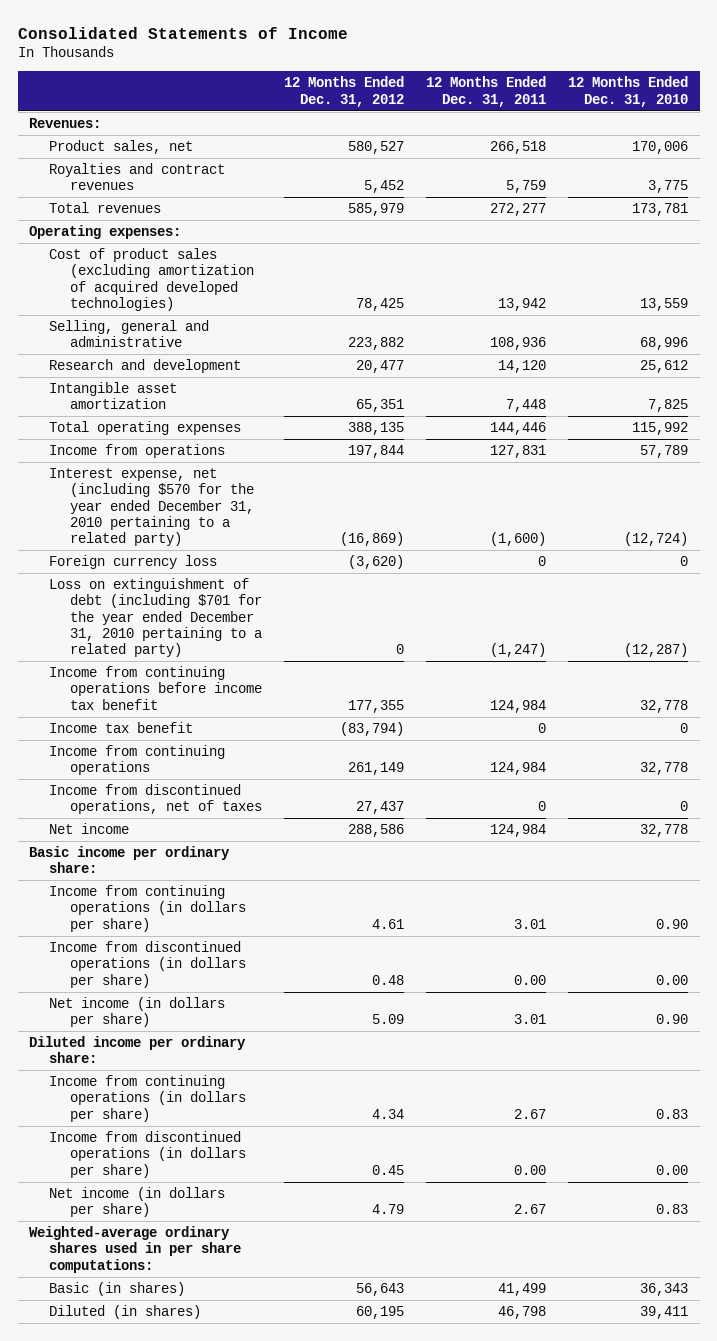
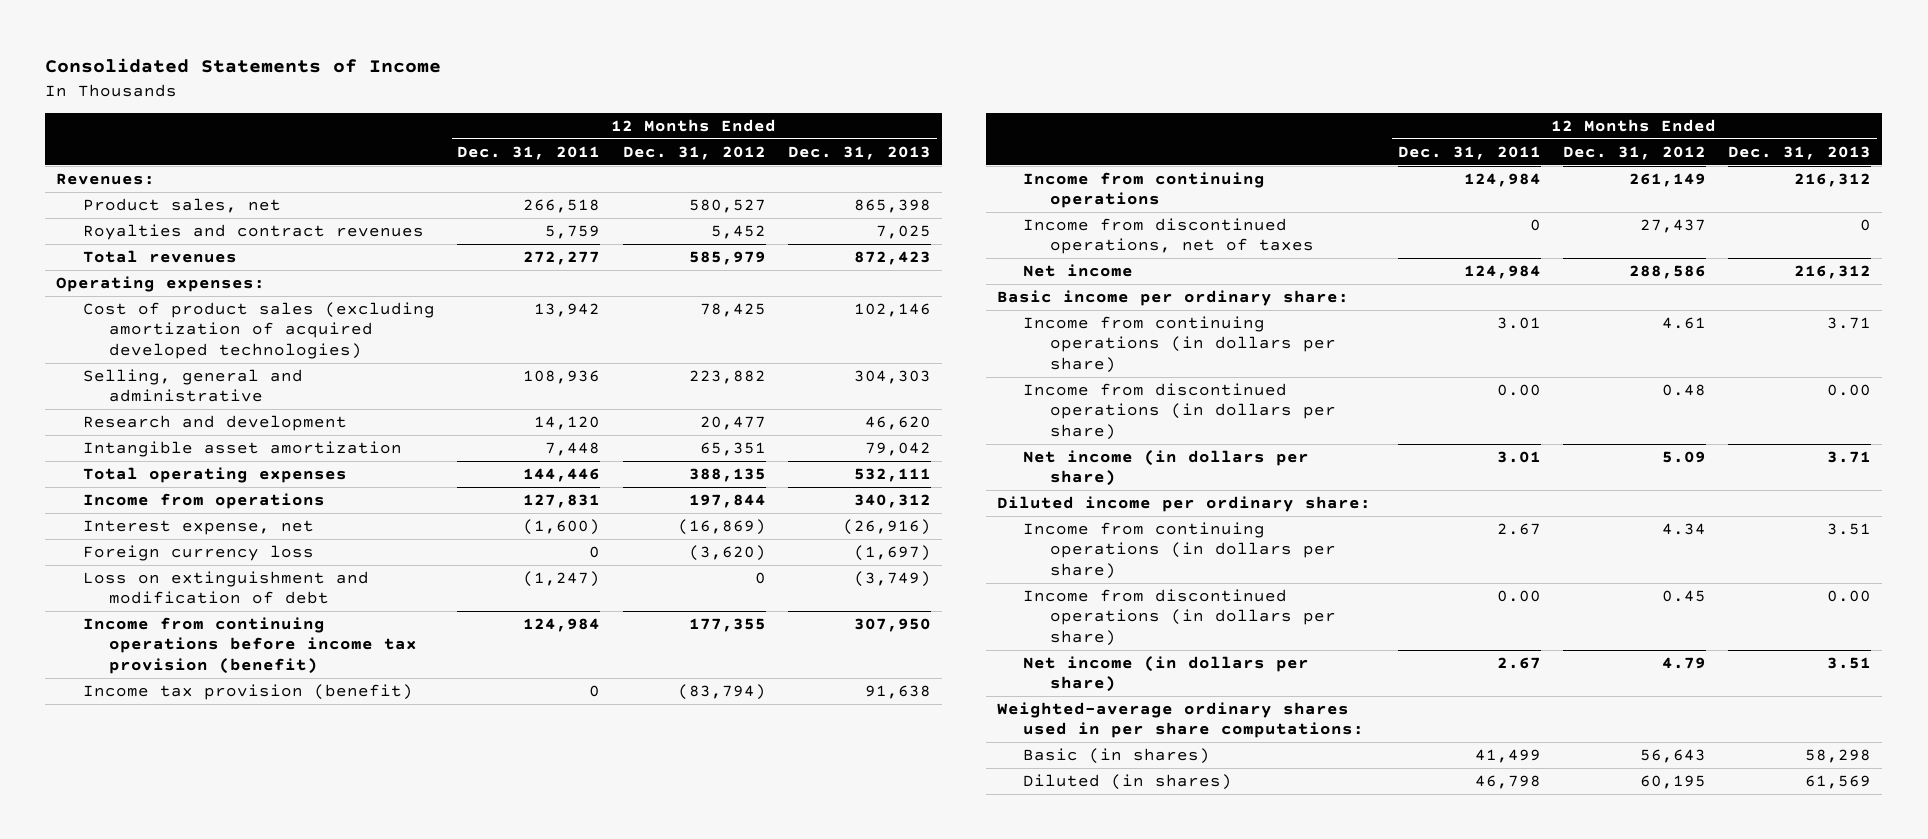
[568,76,689,107] 12 Months Ended Dec. 31, 2010 -> none
none -> [787,145,931,160] Dec. 31, 2013
[49,468,254,547] Interest expense, net (including $570 for the year ended December 31, 2010 pertaining to a related party) -> [82,520,314,536] Interest expense, net
[49,578,262,658] Loss on extinguishment of debt (including $701 for the year ended December 31, 2010 pertaining to a related party) -> [82,571,369,605] Loss on extinguishment and modification of debt
[49,666,262,710] Income from continuing operations before income tax benefit -> [82,617,418,674] Income from continuing operations before income tax provision (benefit)
[49,722,194,734] Income tax benefit -> [82,684,413,701] Income tax provision (benefit)

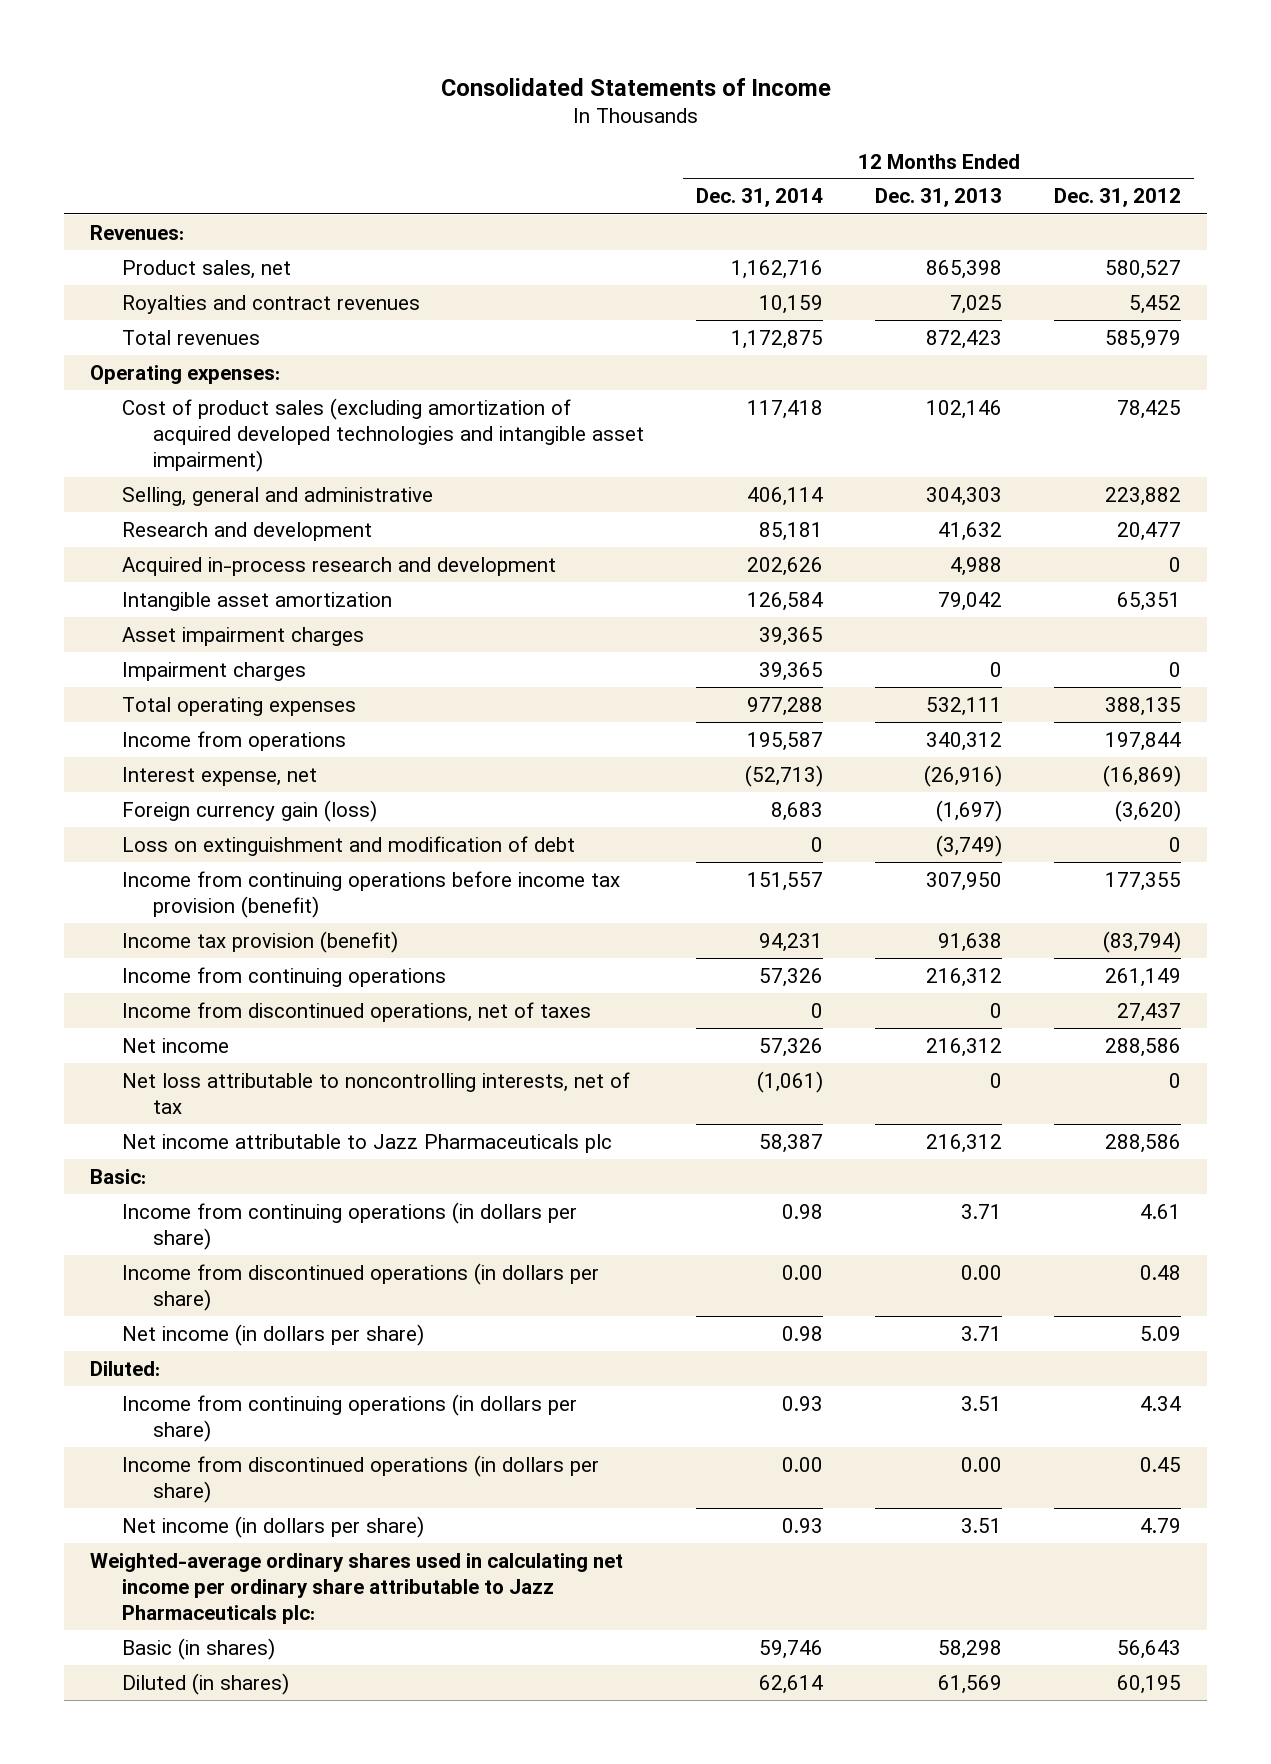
[457,145,601,160] Dec. 31, 2011 -> none
none -> [696,188,824,208] Dec. 31, 2014
[82,302,435,359] Cost of product sales (excluding amortization of acquired developed technologies) -> [121,397,644,473] Cost of product sales (excluding amortization of acquired developed technologies and intangible asset impairment)
[864,416,931,431] 46,620 -> [938,521,1003,541] 41,632
none -> [121,556,556,576] Acquired in-process research and development
none -> [121,626,364,646] Asset impairment charges
none -> [121,661,306,681] Impairment charges
[82,545,314,562] Foreign currency loss -> [121,799,377,822] Foreign currency gain (loss)
none -> [121,1071,630,1114] Net loss attributable to noncontrolling interests, net of tax
none -> [121,1133,612,1153] Net income attributable to Jazz Pharmaceuticals plc
[996,290,1349,307] Basic income per ordinary share: -> [90,1168,147,1184] Basic:
[996,496,1371,513] Diluted income per ordinary share: -> [90,1360,161,1376] Diluted:
[996,702,1365,739] Weighted-average ordinary shares used in per share computations: -> [90,1552,624,1625] Weighted-average ordinary shares used in calculating net income per ordinary share attributable to Jazz Pharmaceuticals plc:

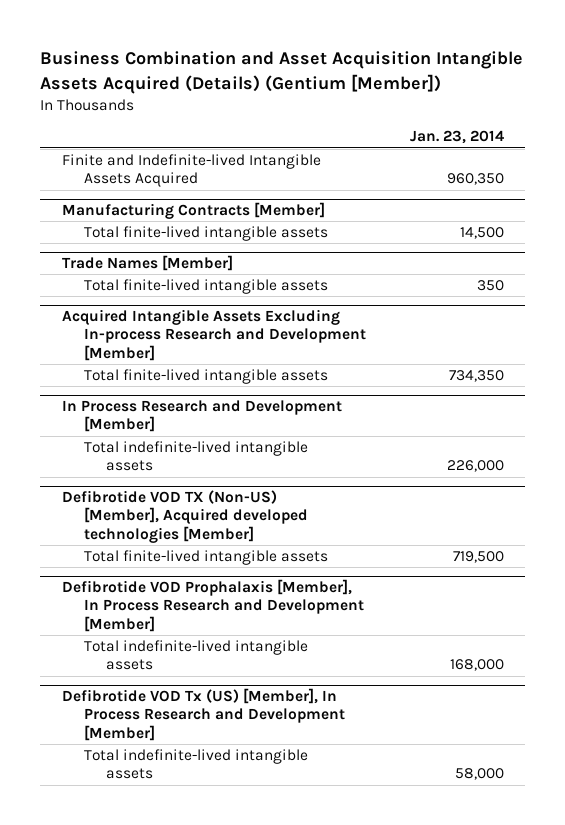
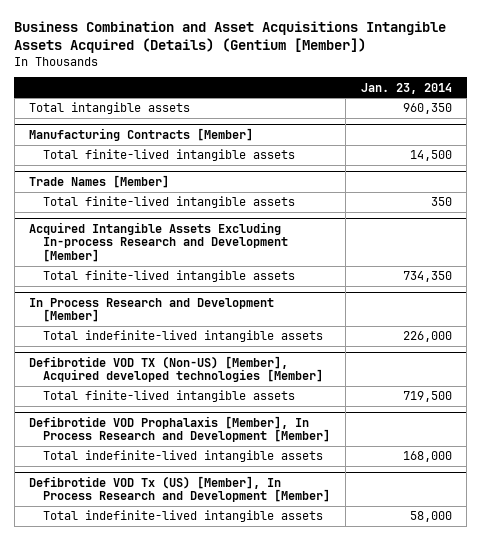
[39,51,523,94] Business Combination and Asset Acquisition Intangible Assets Acquired (Details) (Gentium [Member]) -> [14,21,447,54] Business Combination and Asset Acquisitions Intangible Assets Acquired (Details) (Gentium [Member])
[61,154,321,188] Finite and Indefinite-lived Intangible Assets Acquired -> [29,102,191,115] Total intangible assets

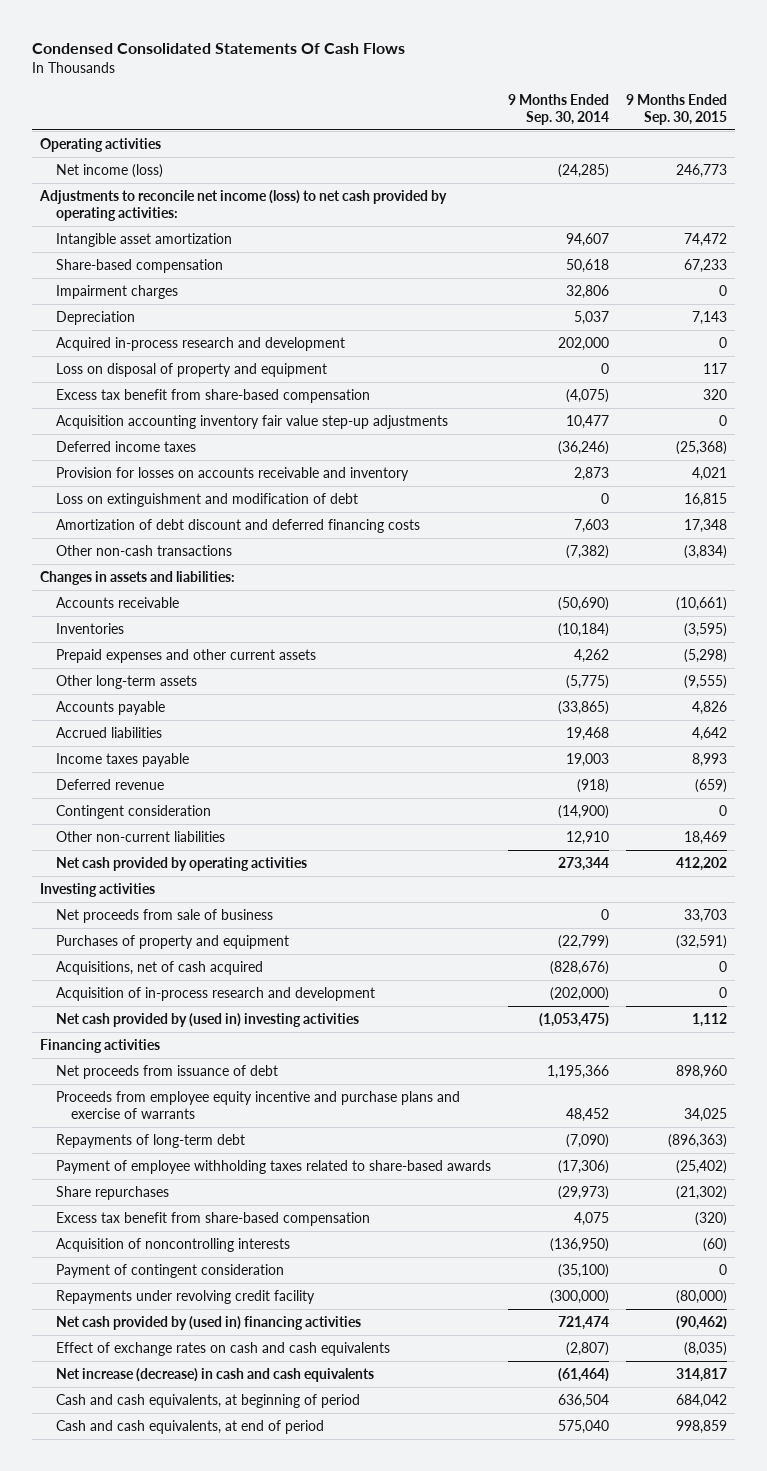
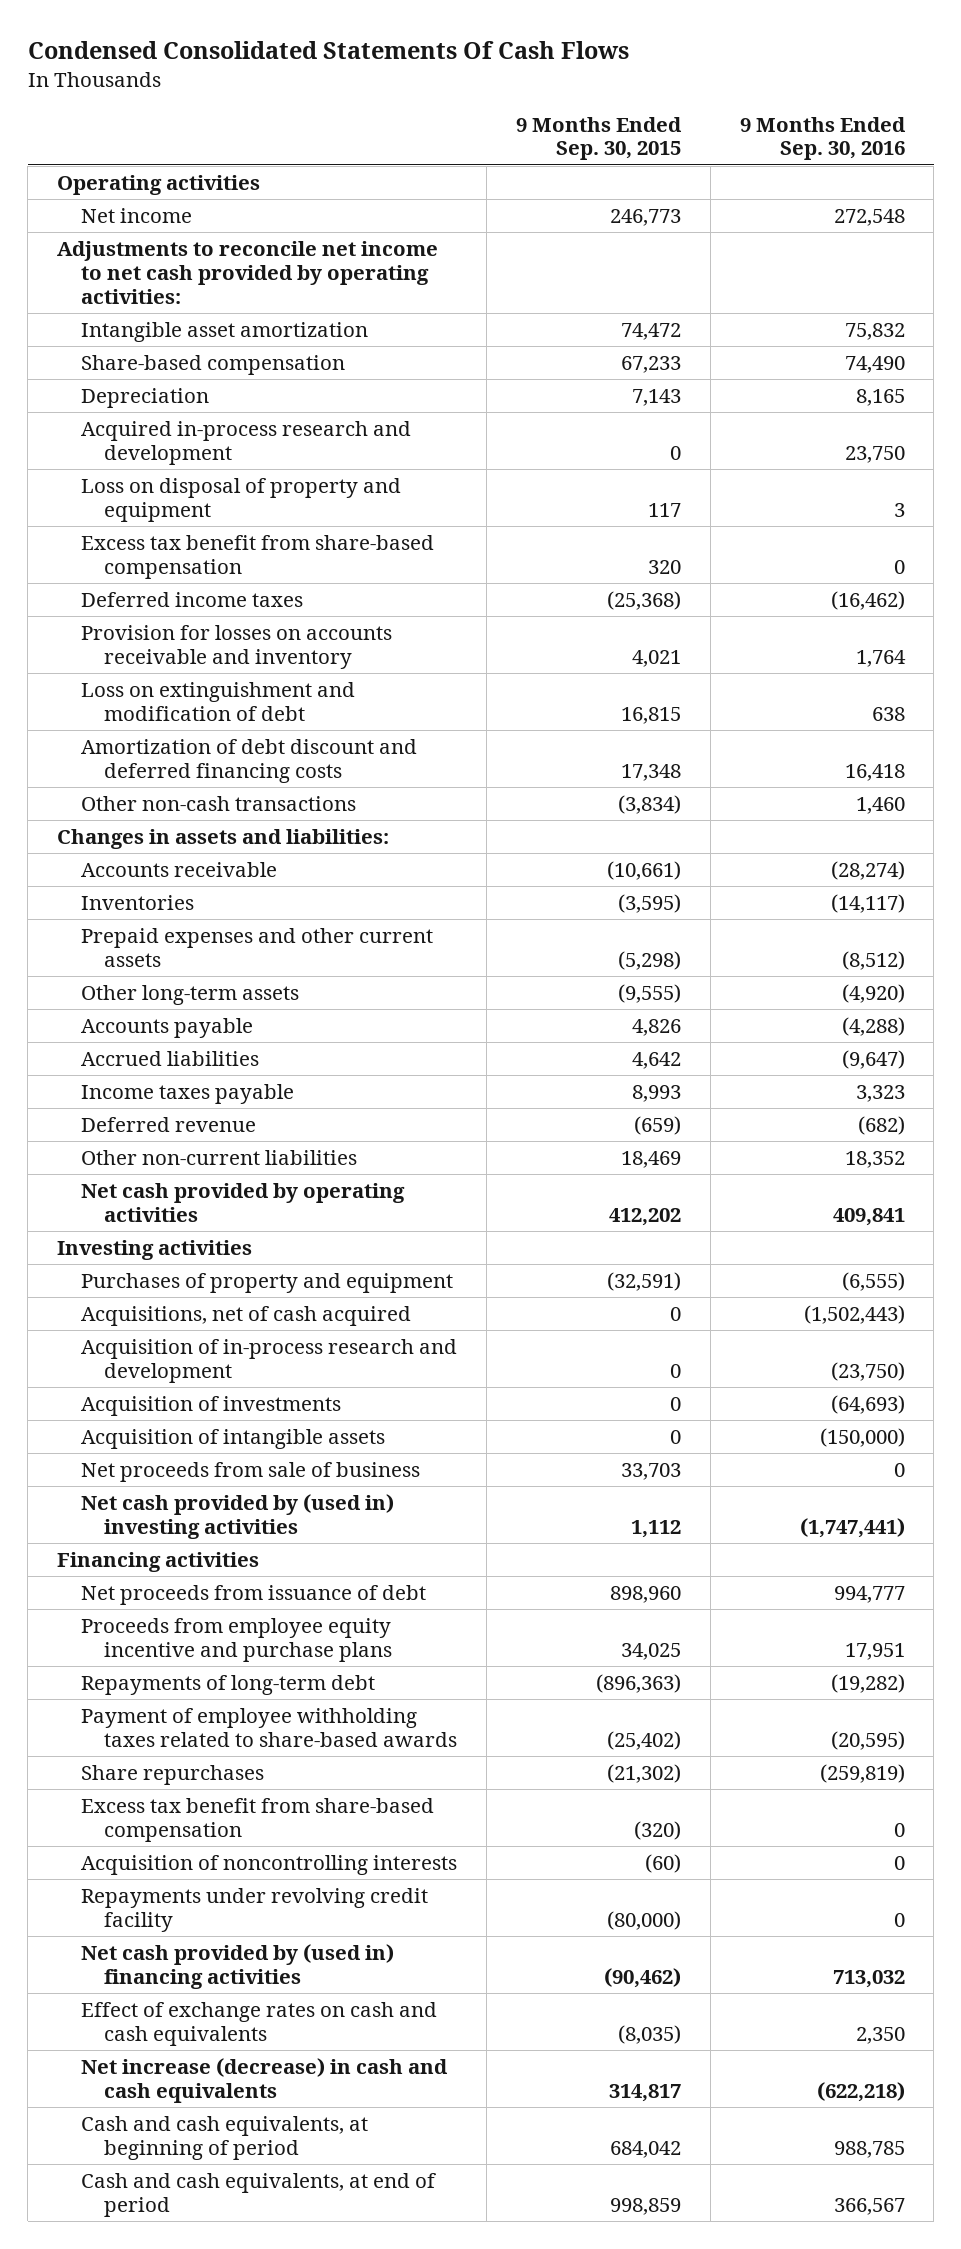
[507,93,609,125] 9 Months Ended Sep. 30, 2014 -> none
none -> [739,116,906,161] 9 Months Ended Sep. 30, 2016
[55,163,163,178] Net income (loss) -> [80,207,192,223] Net income
[39,189,448,222] Adjustments to reconcile net income (loss) to net cash provided by operating activities: -> [56,240,438,304] Adjustments to reconcile net income to net cash provided by operating activities:
[55,284,178,299] Impairment charges -> none
[55,414,448,429] Acquisition accounting inventory fair value step-up adjustments -> none
[55,804,211,819] Contingent consideration -> none
none -> [80,1395,341,1416] Acquisition of investments
none -> [80,1428,385,1449] Acquisition of intangible assets
[55,908,273,923] Net proceeds from sale of business -> [80,1461,420,1482] Net proceeds from sale of business
[55,1090,460,1120] Proceeds from employee equity incentive and purchase plans and exercise of warrants -> [80,1617,393,1662] Proceeds from employee equity incentive and purchase plans
[55,1263,284,1278] Payment of contingent consideration -> none

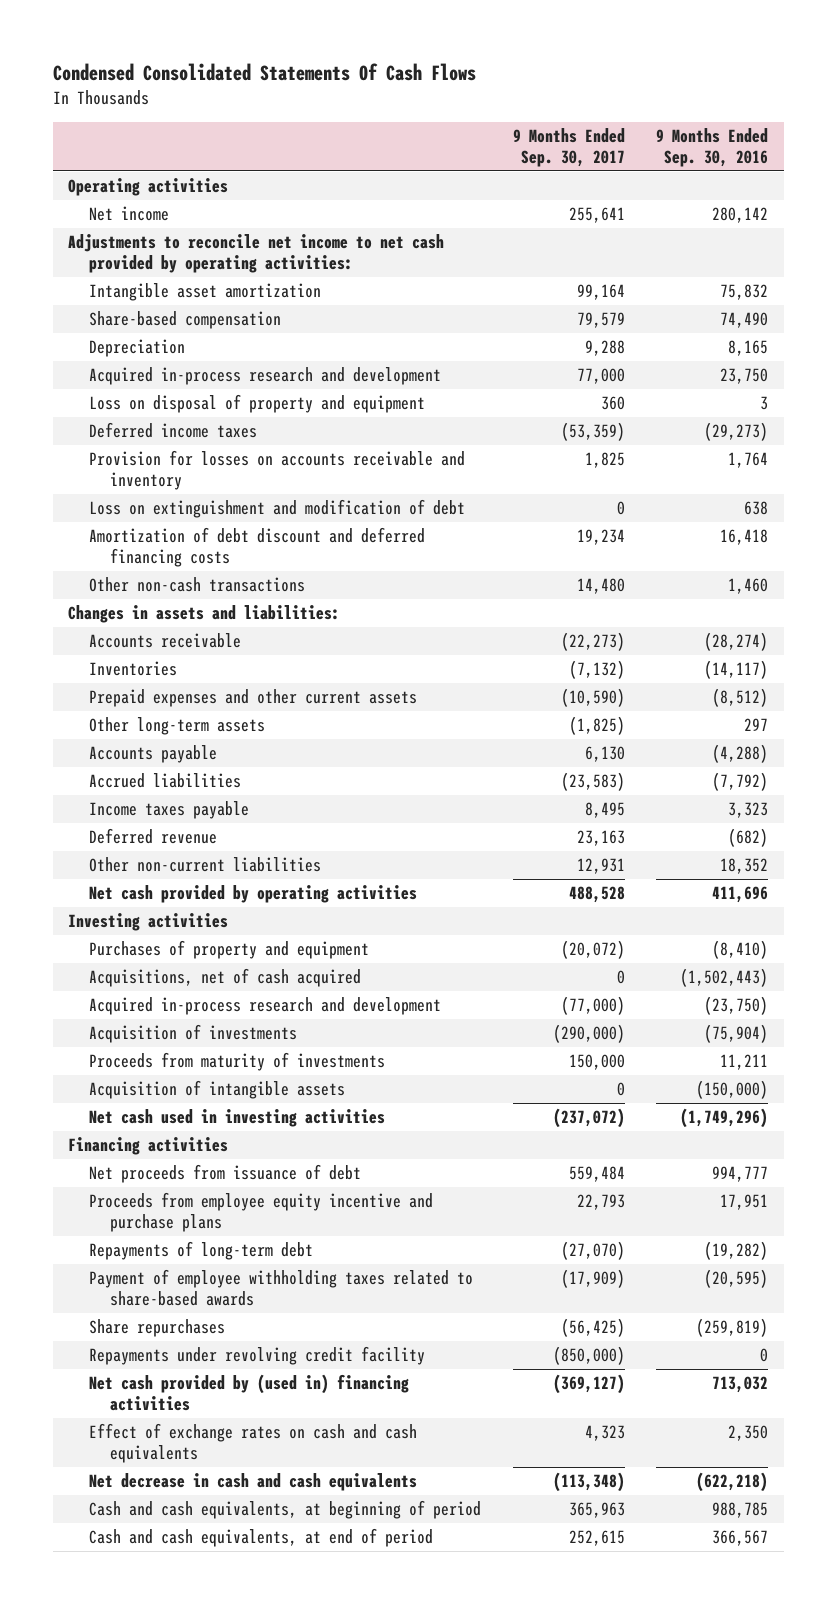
[515,116,682,161] 9 Months Ended Sep. 30, 2015 -> none
none -> [512,128,625,167] 9 Months Ended Sep. 30, 2017
[833,208,905,226] 272,548 -> [712,207,769,224] 280,142
[80,534,434,579] Excess tax benefit from share-based compensation -> none
[830,590,905,610] (16,462) -> [704,422,769,442] (29,273)
[841,983,905,1003] (4,920) -> [744,718,769,732] 297
[841,1049,905,1069] (9,647) -> [712,772,769,792] (7,792)
[832,1207,905,1226] 409,841 -> [712,886,769,904] 411,696
[841,1271,905,1291] (6,555) -> [712,940,769,960] (8,410)
[80,1338,457,1383] Acquisition of in-process research and development -> [89,997,442,1016] Acquired in-process research and development
[830,1394,905,1414] (64,693) -> [704,1024,769,1044] (75,904)
none -> [89,1052,386,1072] Proceeds from maturity of investments
[80,1461,420,1482] Net proceeds from sale of business -> none
[80,1493,394,1539] Net cash provided by (used in) investing activities -> [89,1109,386,1128] Net cash used in investing activities
[799,1517,905,1538] (1,747,441) -> [680,1108,769,1129] (1,749,296)
[80,1797,434,1842] Excess tax benefit from share-based compensation -> none
[80,1854,457,1875] Acquisition of noncontrolling interests -> none
[80,2057,448,2103] Net increase (decrease) in cash and cash equivalents -> [89,1473,418,1492] Net decrease in cash and cash equivalents

